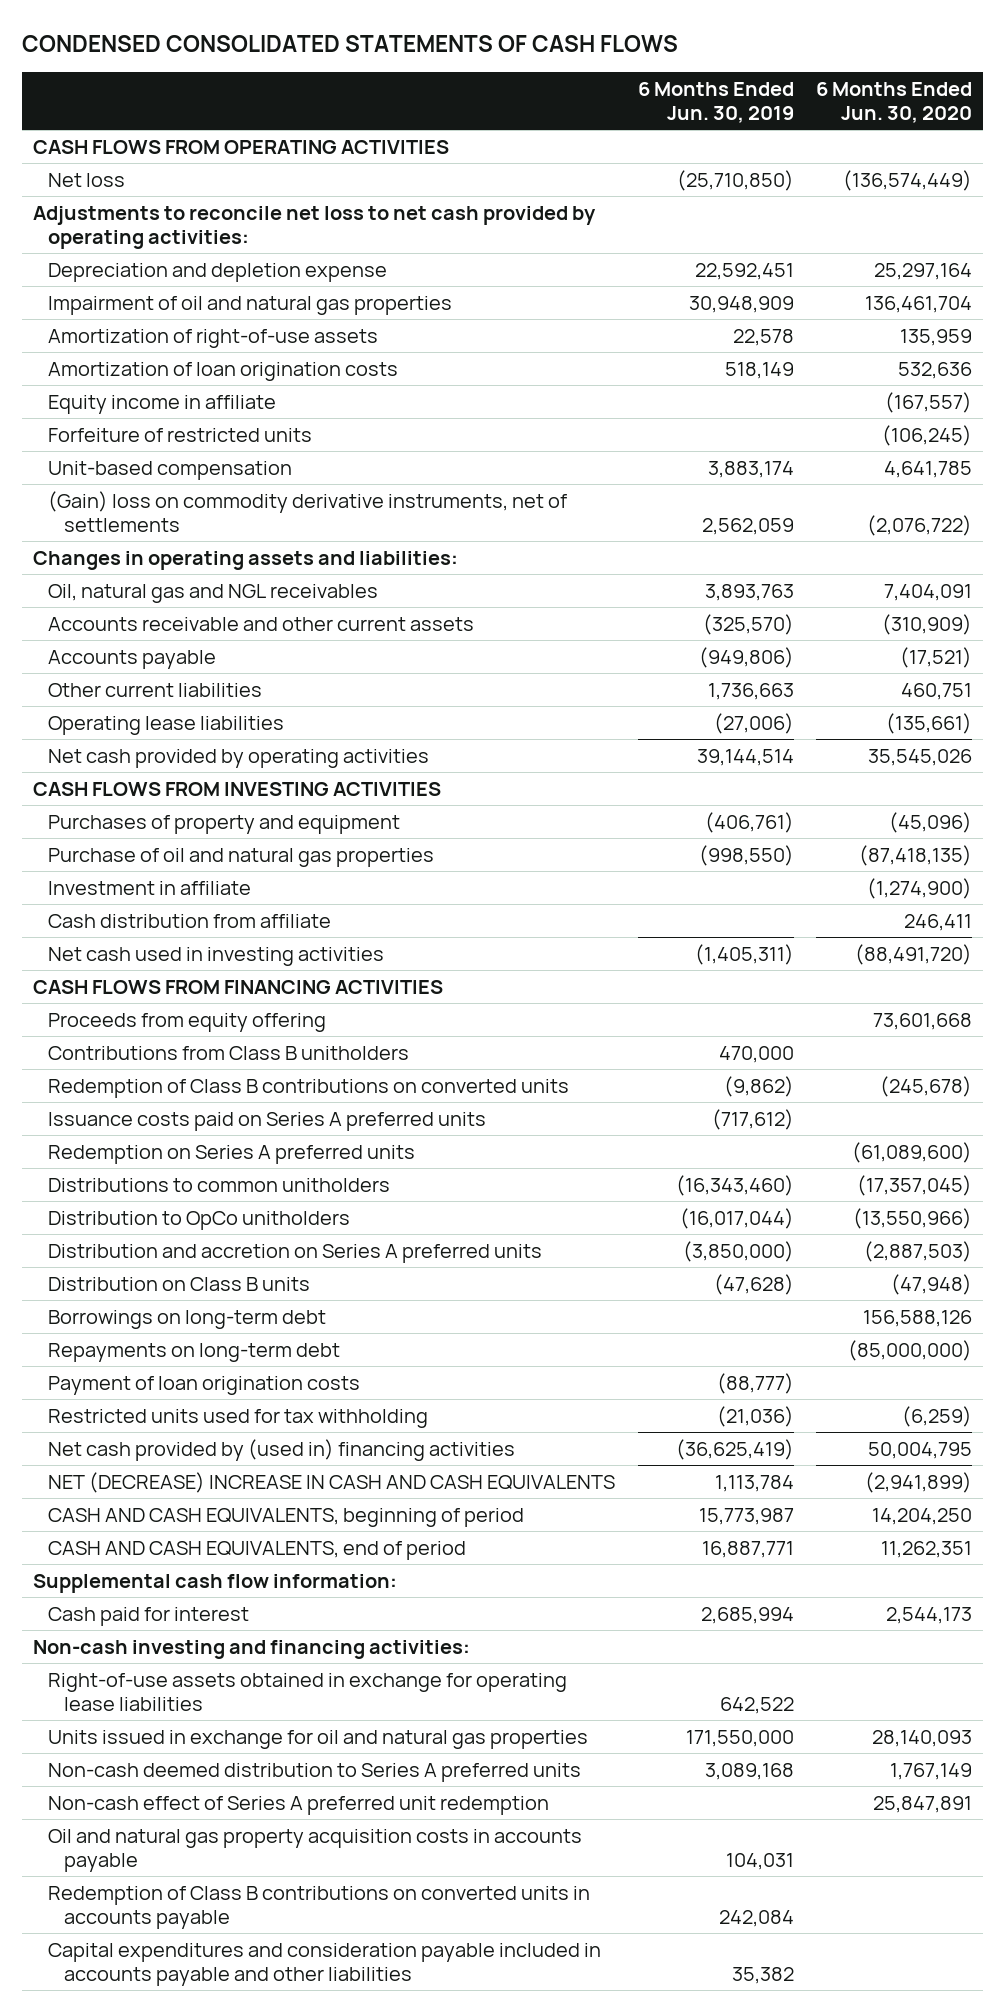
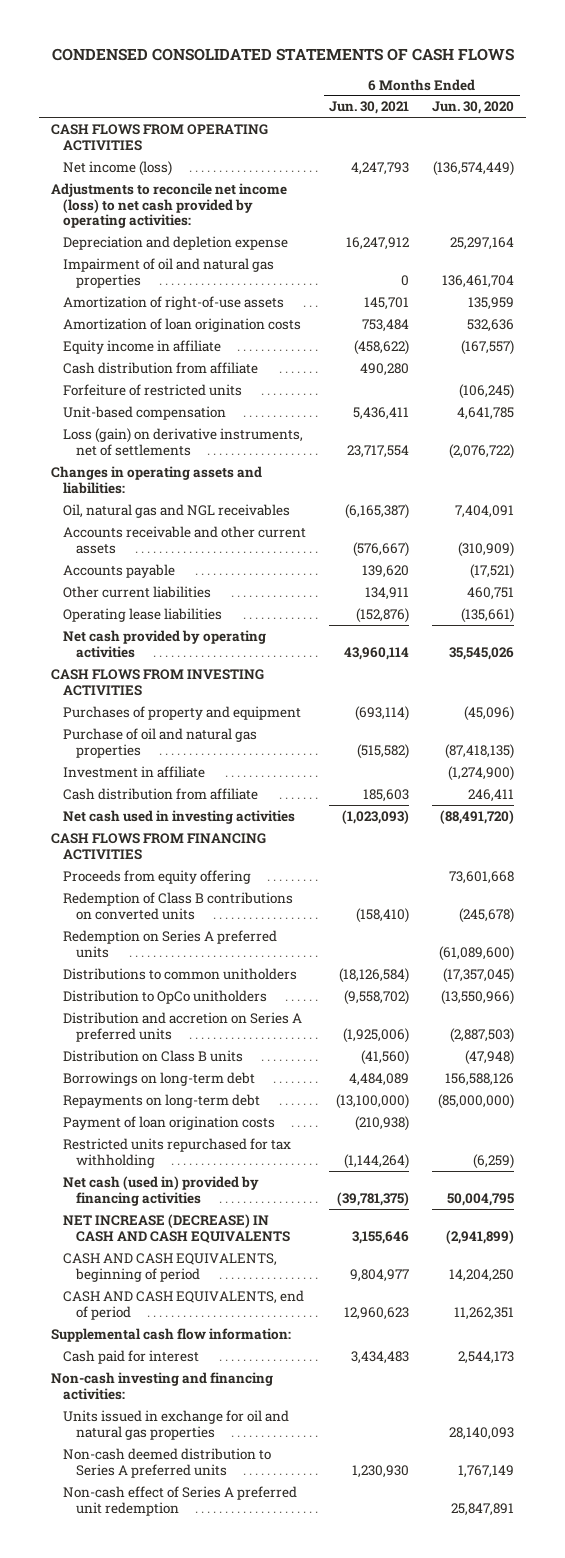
[637,82,794,123] 6 Months Ended Jun. 30, 2019 -> none
none -> [329,101,410,115] Jun. 30, 2021
[48,172,126,187] Net loss -> [63,160,173,176] Net income (loss)
[32,205,596,249] Adjustments to reconcile net loss to net cash provided by operating activities: -> [50,182,287,229] Adjustments to reconcile net income (loss) to net cash provided by operating activities:
none -> [63,361,259,374] Cash distribution from affiliate
[48,490,568,532] (Gain) loss on commodity derivative instruments, net of settlements -> [63,427,304,456] Loss (gain) on derivative instruments, net of settlements
[48,1045,410,1060] Contributions from Class B unitholders -> none
[48,1111,487,1131] Issuance costs paid on Series A preferred units -> none
[48,1408,429,1428] Restricted units used for tax withholding -> [63,1137,292,1168] Restricted units repurchased for tax withholding
[48,1438,516,1461] Net cash provided by (used in) financing activities -> [63,1175,260,1206] Net cash (used in) provided by financing activities
[48,1471,616,1493] NET (DECREASE) INCREASE IN CASH AND CASH EQUIVALENTS -> [63,1213,290,1243] NET INCREASE (DECREASE) IN CASH AND CASH EQUIVALENTS
[48,1672,568,1711] Right-of-use assets obtained in exchange for operating lease liabilities -> none
[48,1828,583,1872] Oil and natural gas property acquisition costs in accounts payable -> none
[48,1885,591,1929] Redemption of Class B contributions on converted units in accounts payable -> none
[48,1942,602,1986] Capital expenditures and consideration payable included in accounts payable and other liabilities -> none

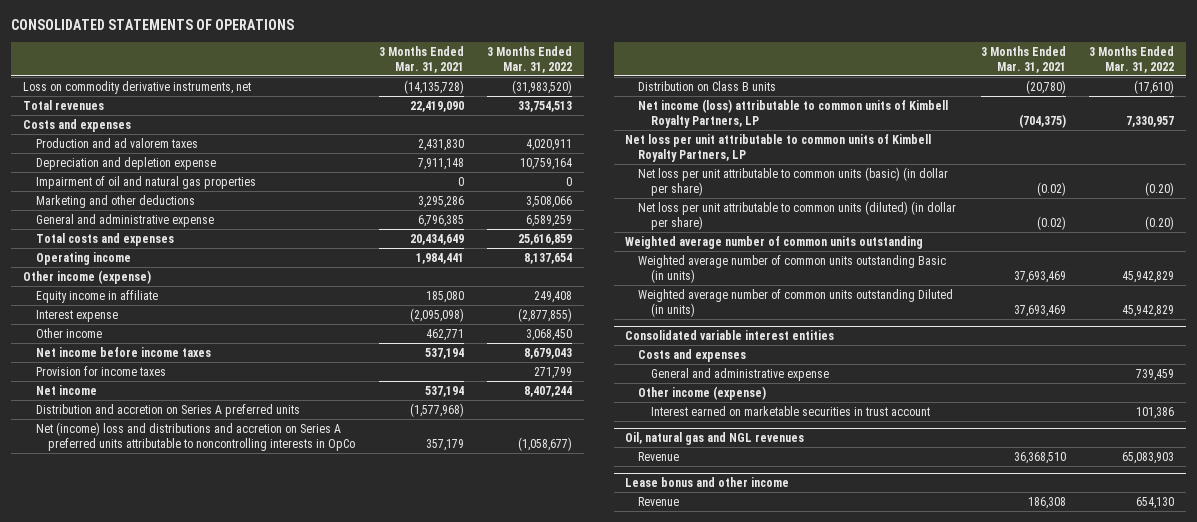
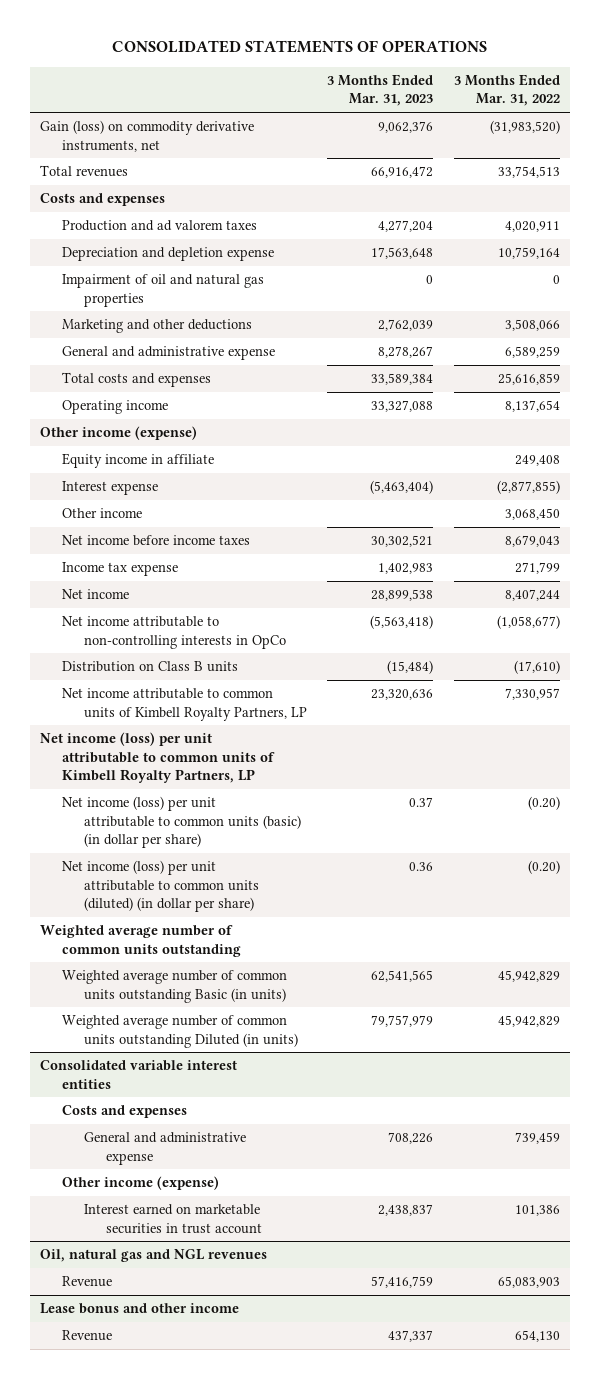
[378,45,464,73] 3 Months Ended Mar. 31, 2021 -> none
none -> [327,73,434,107] 3 Months Ended Mar. 31, 2023
[23,80,252,94] Loss on commodity derivative instruments, net -> [40,120,255,152] Gain (loss) on commodity derivative instruments, net
[35,365,166,376] Provision for income taxes -> [62,562,179,577] Income tax expense
[35,403,300,417] Distribution and accretion on Series A preferred units -> none
[35,421,356,451] Net (income) loss and distributions and accretion on Series A preferred units attributable to noncontrolling interests in OpCo -> [62,616,287,649] Net income attributable to non-controlling interests in OpCo
[637,98,948,128] Net income (loss) attributable to common units of Kimbell Royalty Partners, LP -> [62,688,308,721] Net income attributable to common units of Kimbell Royalty Partners, LP
[625,133,932,162] Net loss per unit attributable to common units of Kimbell Royalty Partners, LP -> [40,732,276,783] Net income (loss) per unit attributable to common units of Kimbell Royalty Partners, LP
[637,166,948,196] Net loss per unit attributable to common units (basic) (in dollar per share) -> [62,796,302,848] Net income (loss) per unit attributable to common units (basic) (in dollar per share)
[637,200,956,230] Net loss per unit attributable to common units (diluted) (in dollar per share) -> [62,860,260,912] Net income (loss) per unit attributable to common units (diluted) (in dollar per share)

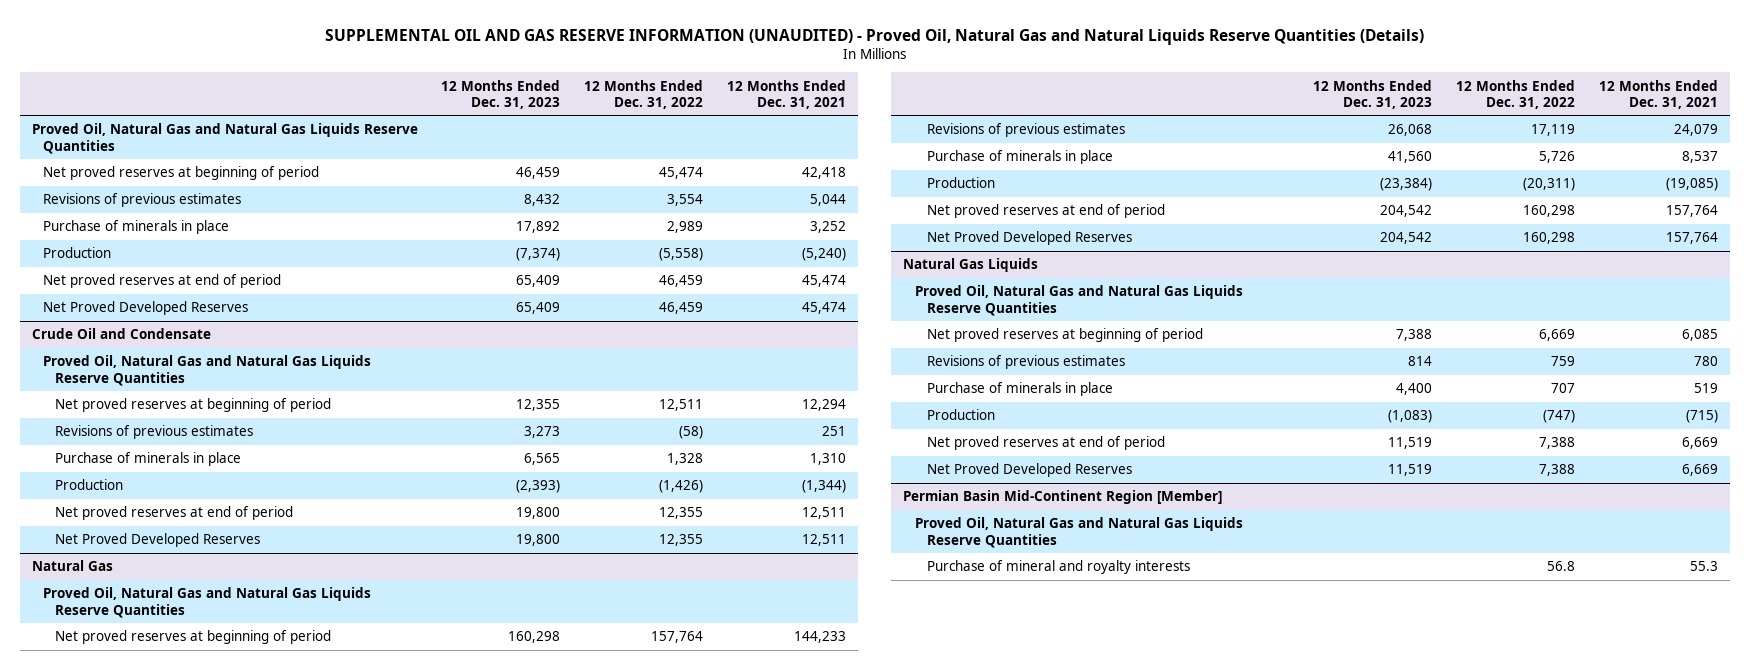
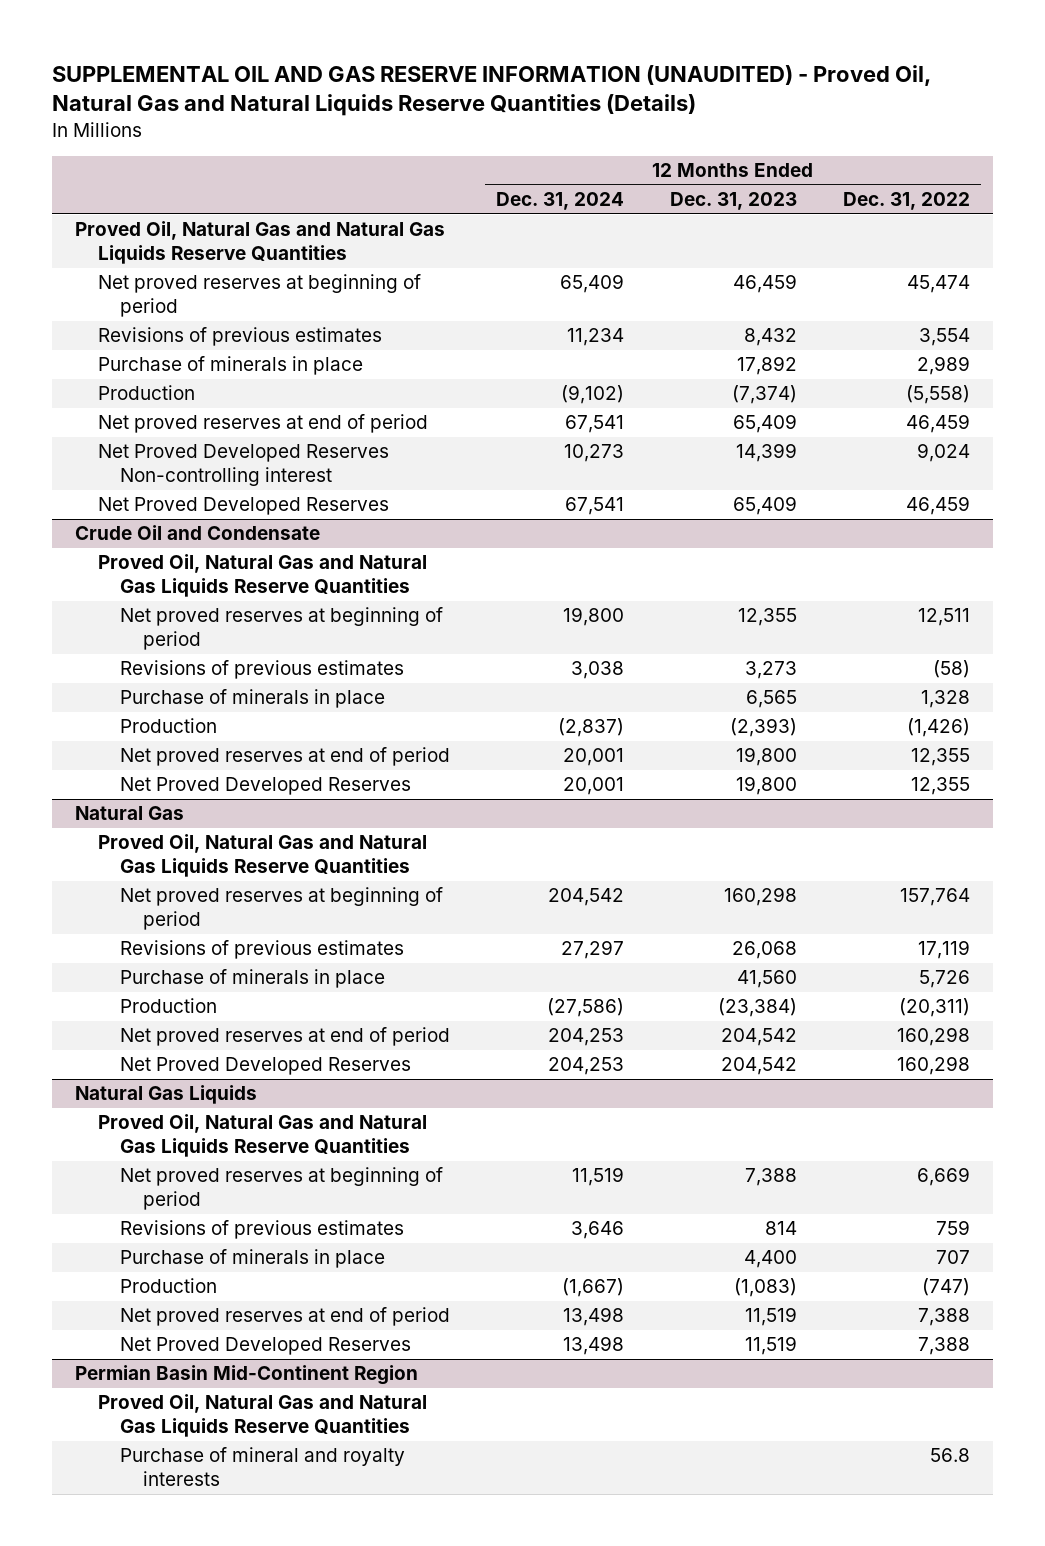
[726,79,846,109] 12 Months Ended Dec. 31, 2021 -> none
none -> [496,192,625,211] Dec. 31, 2024
none -> [97,444,389,487] Net Proved Developed Reserves Non-controlling interest
[903,490,1223,505] Permian Basin Mid-Continent Region [Member] -> [75,1365,419,1386] Permian Basin Mid-Continent Region

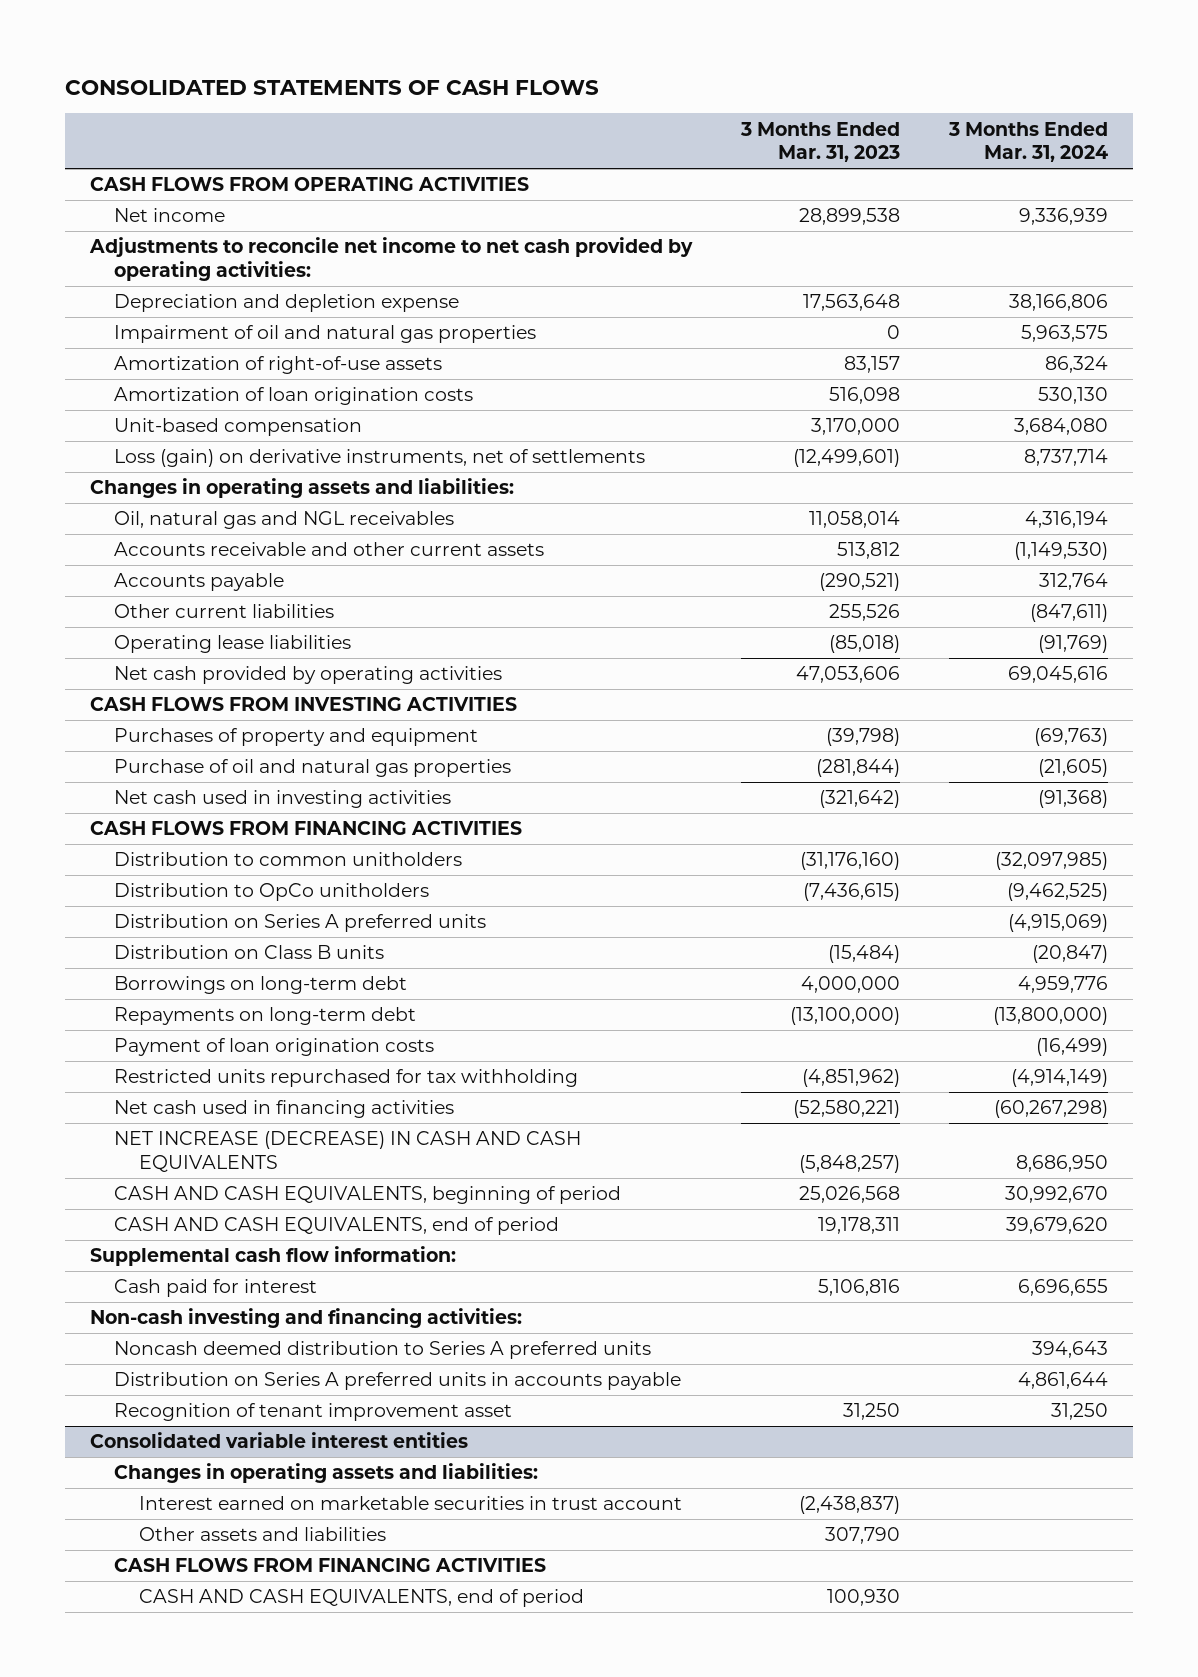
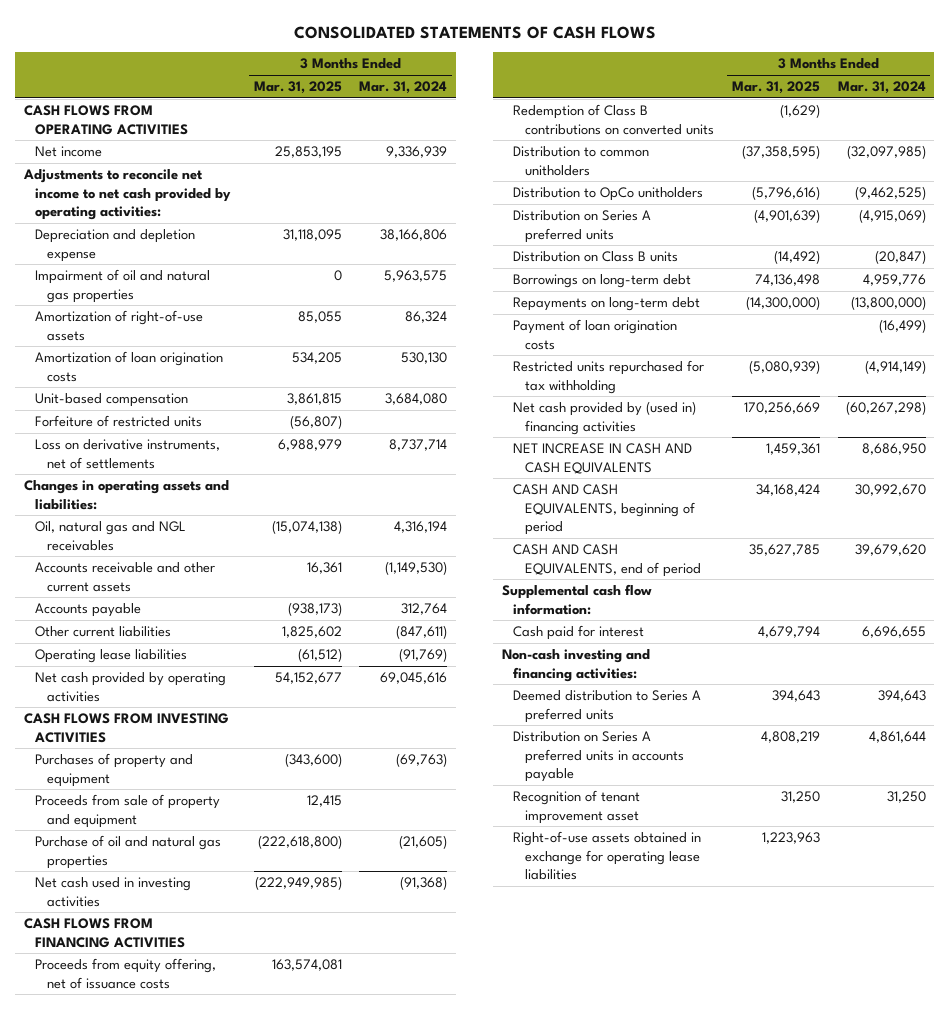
[739,121,900,163] 3 Months Ended Mar. 31, 2023 -> none
none -> [253,81,342,95] Mar. 31, 2025
none -> [35,415,203,428] Forfeiture of restricted units
[114,449,646,468] Loss (gain) on derivative instruments, net of settlements -> [35,439,221,469] Loss on derivative instruments, net of settlements
none -> [35,794,221,828] Proceeds from sale of property and equipment
none -> [35,958,217,989] Proceeds from equity offering, net of issuance costs
none -> [513,104,715,135] Redemption of Class B contributions on converted units
[114,1100,455,1119] Net cash used in financing activities -> [513,401,697,435] Net cash provided by (used in) financing activities
[114,1131,582,1172] NET INCREASE (DECREASE) IN CASH AND CASH EQUIVALENTS -> [513,443,693,474] NET INCREASE IN CASH AND CASH EQUIVALENTS
[114,1341,652,1360] Noncash deemed distribution to Series A preferred units -> [513,690,702,723] Deemed distribution to Series A preferred units
[89,1432,468,1449] Consolidated variable interest entities -> none
[114,1463,539,1484] Changes in operating assets and liabilities: -> none
[138,1496,682,1511] Interest earned on marketable securities in trust account -> none
[138,1527,386,1542] Other assets and liabilities -> none
[114,1558,547,1573] CASH FLOWS FROM FINANCING ACTIVITIES -> none
[138,1589,584,1608] CASH AND CASH EQUIVALENTS, end of period -> none
none -> [513,831,702,881] Right-of-use assets obtained in exchange for operating lease liabilities

